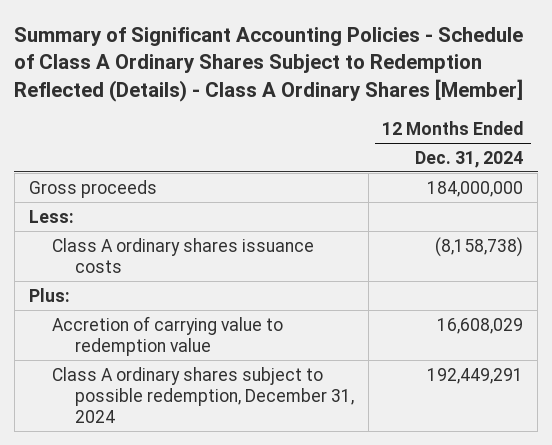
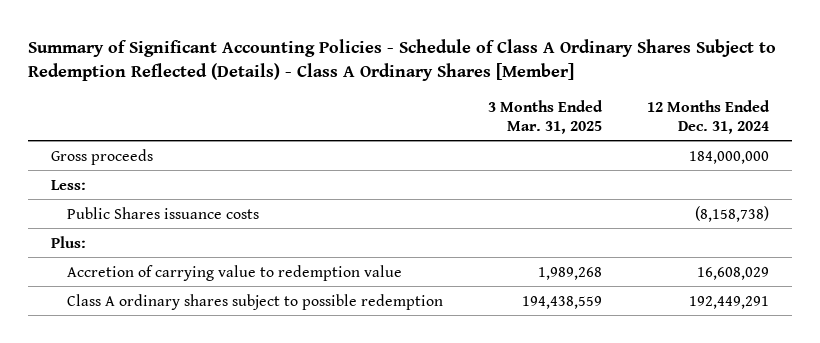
none -> [488,100,604,134] 3 Months Ended Mar. 31, 2025
[51,237,314,274] Class A ordinary shares issuance costs -> [67,206,260,219] Public Shares issuance costs
[51,366,354,424] Class A ordinary shares subject to possible redemption, December 31, 2024 -> [67,293,444,310] Class A ordinary shares subject to possible redemption

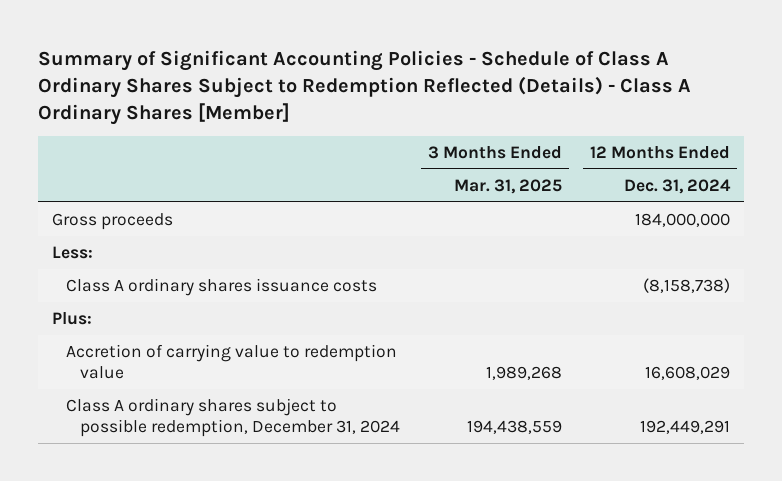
[67,206,260,219] Public Shares issuance costs -> [65,277,377,296] Class A ordinary shares issuance costs
[67,293,444,310] Class A ordinary shares subject to possible redemption -> [65,397,400,437] Class A ordinary shares subject to possible redemption, December 31, 2024

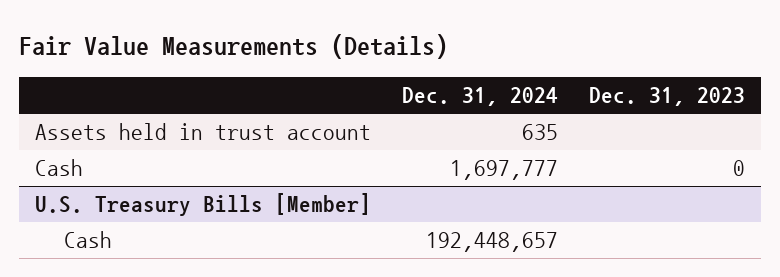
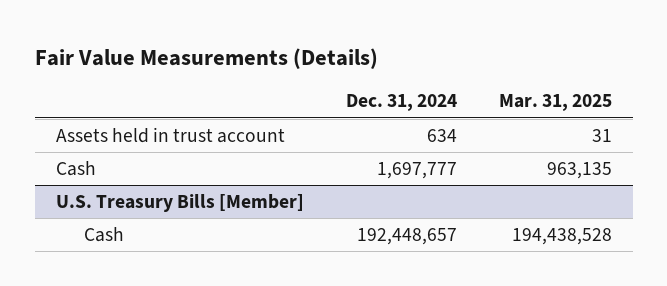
[589,87,746,107] Dec. 31, 2023 -> none
none -> [498,94,612,112] Mar. 31, 2025
[522,124,559,141] 635 -> [426,129,457,143] 634

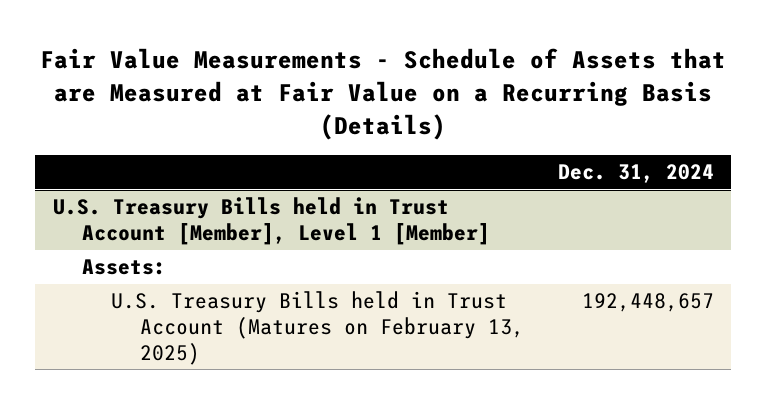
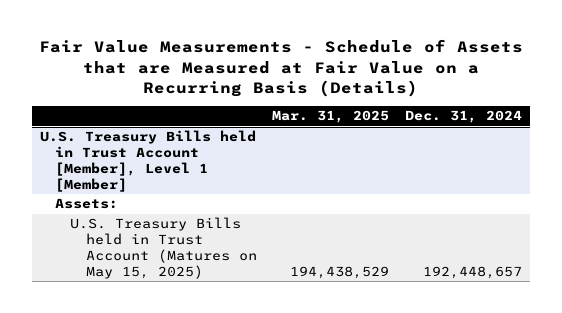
none -> [272,110,390,124] Mar. 31, 2025
[110,291,524,365] U.S. Treasury Bills held in Trust Account (Matures on February 13, 2025) -> [70,217,257,280] U.S. Treasury Bills held in Trust Account (Matures on May 15, 2025)

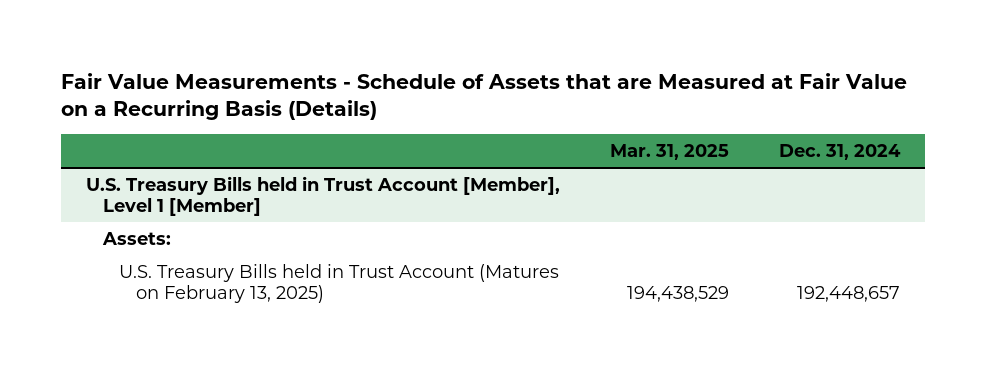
[70,217,257,280] U.S. Treasury Bills held in Trust Account (Matures on May 15, 2025) -> [119,263,560,303] U.S. Treasury Bills held in Trust Account (Matures on February 13, 2025)

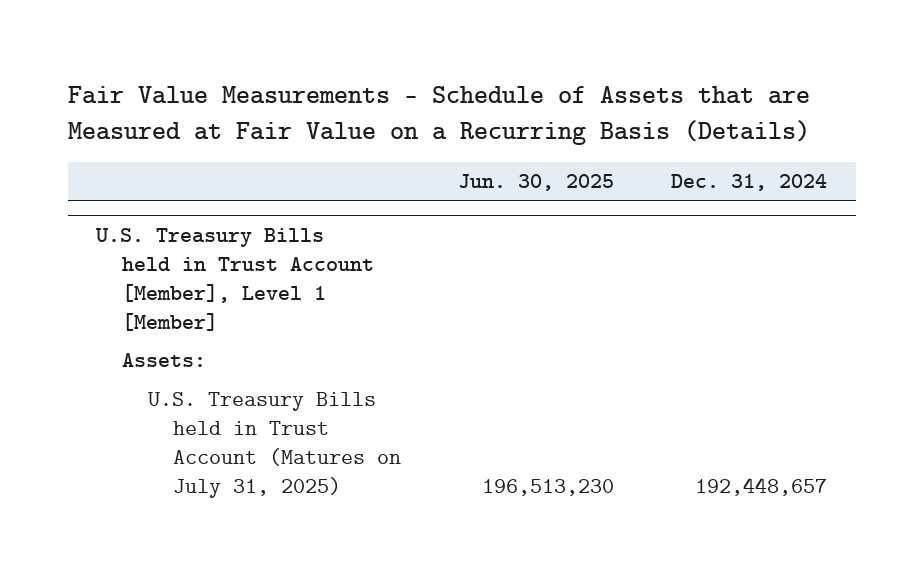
[609,143,729,160] Mar. 31, 2025 -> none
none -> [458,174,615,192] Jun. 30, 2025
[119,263,560,303] U.S. Treasury Bills held in Trust Account (Matures on February 13, 2025) -> [147,392,402,499] U.S. Treasury Bills held in Trust Account (Matures on July 31, 2025)

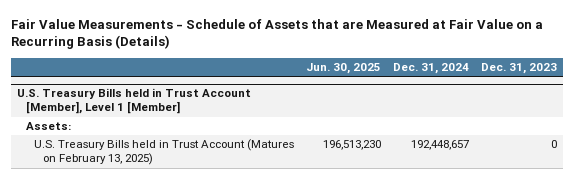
none -> [481,63,558,75] Dec. 31, 2023
[147,392,402,499] U.S. Treasury Bills held in Trust Account (Matures on July 31, 2025) -> [34,139,295,166] U.S. Treasury Bills held in Trust Account (Matures on February 13, 2025)

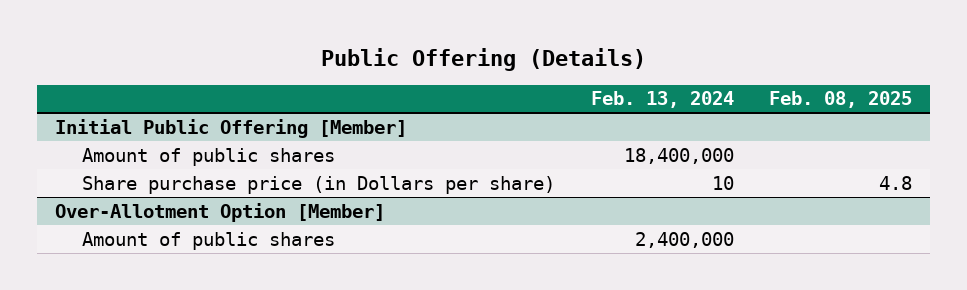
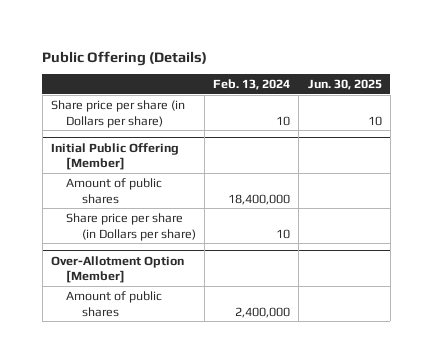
[769,91,913,109] Feb. 08, 2025 -> none
none -> [307,78,382,90] Jun. 30, 2025
none -> [50,99,185,128] Share price per share (in Dollars per share)
[81,175,555,194] Share purchase price (in Dollars per share) -> [66,212,197,241] Share price per share (in Dollars per share)

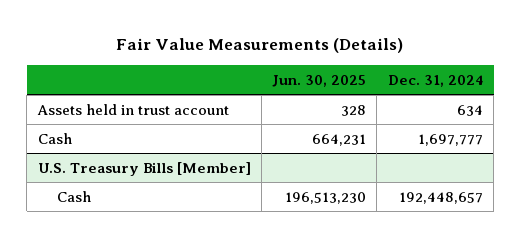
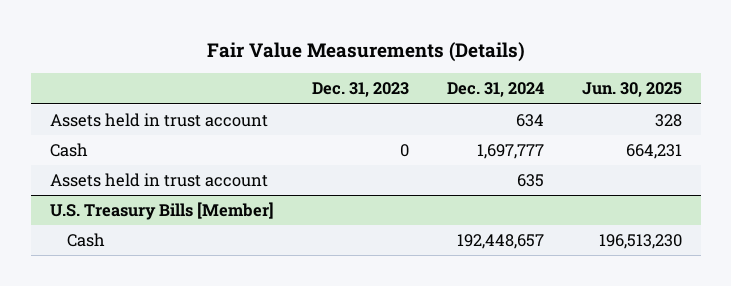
none -> [311,82,409,98] Dec. 31, 2023
none -> [49,173,268,188] Assets held in trust account

